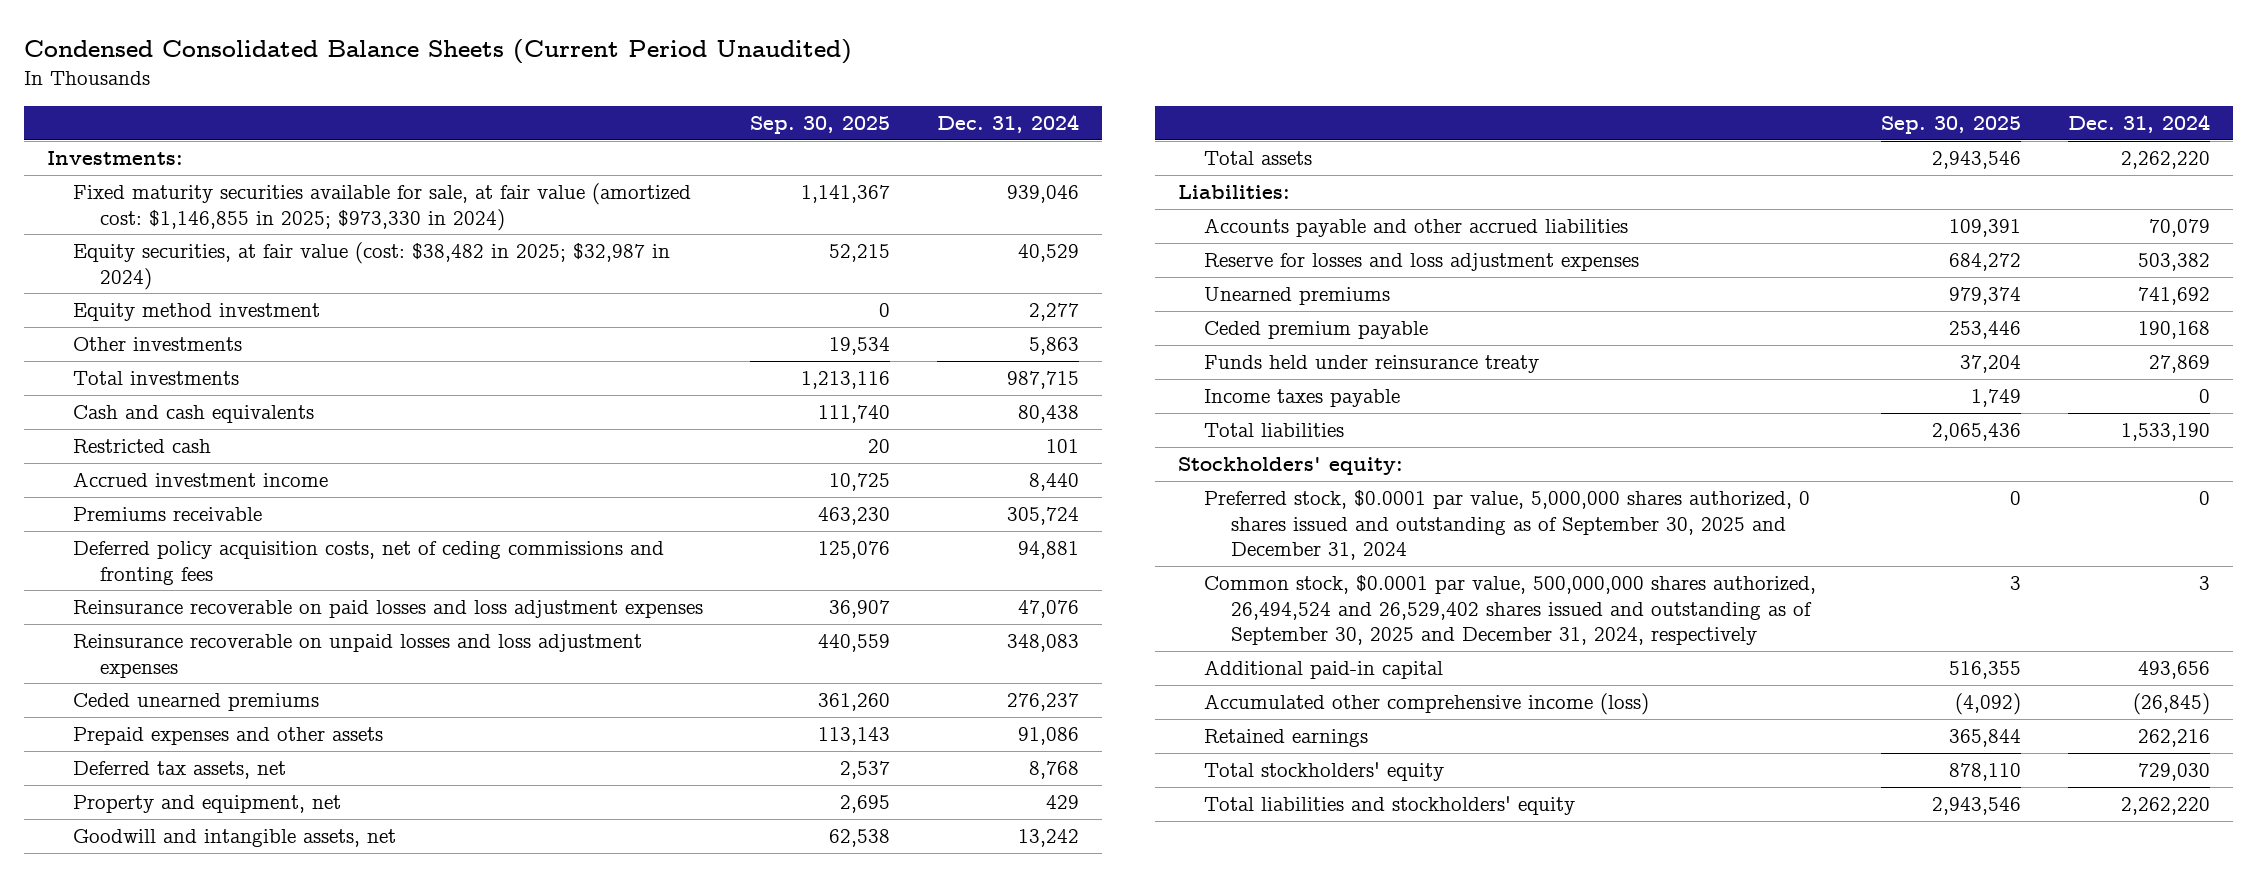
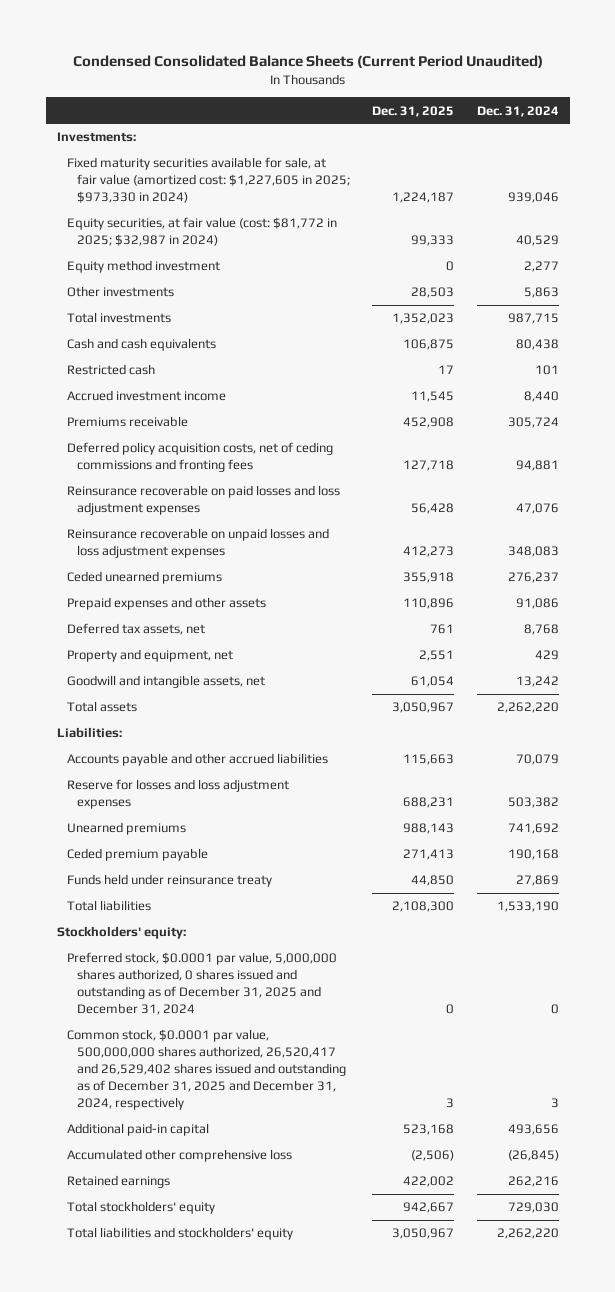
[750,116,891,135] Sep. 30, 2025 -> none
none -> [372,105,455,117] Dec. 31, 2025
[73,183,692,231] Fixed maturity securities available for sale, at fair value (amortized cost: $1,146,855 in 2025; $973,330 in 2024) -> [66,157,350,204] Fixed maturity securities available for sale, at fair value (amortized cost: $1,227,605 in 2025; $973,330 in 2024)
[73,242,671,290] Equity securities, at fair value (cost: $38,482 in 2025; $32,987 in 2024) -> [66,217,337,247] Equity securities, at fair value (cost: $81,772 in 2025; $32,987 in 2024)
[1204,389,1401,408] Income taxes payable -> none
[1204,490,1811,561] Preferred stock, $0.0001 par value, 5,000,000 shares authorized, 0 shares issued and outstanding as of September 30, 2025 and December 31, 2024 -> [66,952,337,1016] Preferred stock, $0.0001 par value, 5,000,000 shares authorized, 0 shares issued and outstanding as of December 31, 2025 and December 31, 2024
[1204,575,1817,646] Common stock, $0.0001 par value, 500,000,000 shares authorized, 26,494,524 and 26,529,402 shares issued and outstanding as of September 30, 2025 and December 31, 2024, respectively -> [66,1029,346,1111] Common stock, $0.0001 par value, 500,000,000 shares authorized, 26,520,417 and 26,529,402 shares issued and outstanding as of December 31, 2025 and December 31, 2024, respectively
[1204,693,1650,716] Accumulated other comprehensive income (loss) -> [66,1149,292,1163] Accumulated other comprehensive loss

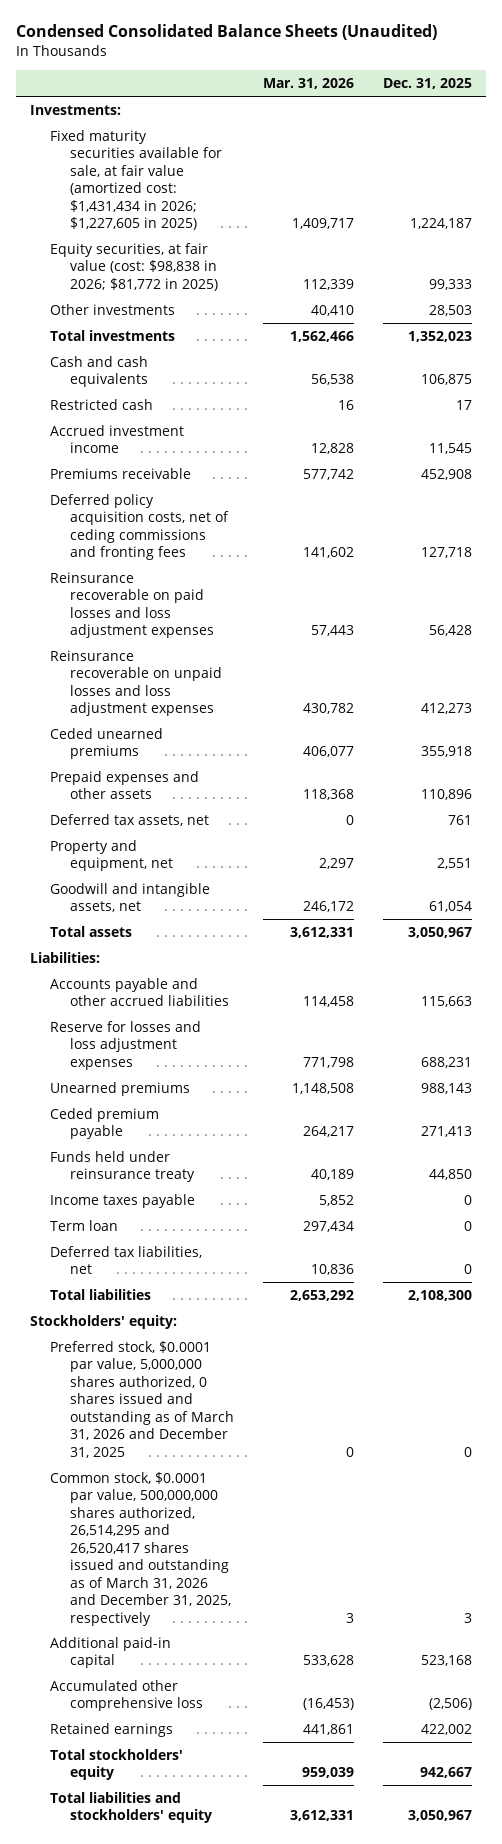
[72,55,543,69] Condensed Consolidated Balance Sheets (Current Period Unaudited) -> [15,24,437,41] Condensed Consolidated Balance Sheets (Unaudited)
[476,105,559,117] Dec. 31, 2024 -> none
none -> [262,78,354,90] Mar. 31, 2026
[66,260,220,274] Equity method investment -> none
[66,157,350,204] Fixed maturity securities available for sale, at fair value (amortized cost: $1,227,605 in 2025; $973,330 in 2024) -> [49,129,222,231] Fixed maturity securities available for sale, at fair value (amortized cost: $1,431,434 in 2026; $1,227,605 in 2025)
[66,217,337,247] Equity securities, at fair value (cost: $81,772 in 2025; $32,987 in 2024) -> [49,242,218,291] Equity securities, at fair value (cost: $98,838 in 2026; $81,772 in 2025)
none -> [49,1193,195,1208] Income taxes payable
none -> [49,1219,118,1231] Term loan
none -> [49,1245,202,1275] Deferred tax liabilities, net
[66,952,337,1016] Preferred stock, $0.0001 par value, 5,000,000 shares authorized, 0 shares issued and outstanding as of December 31, 2025 and December 31, 2024 -> [49,1340,234,1458] Preferred stock, $0.0001 par value, 5,000,000 shares authorized, 0 shares issued and outstanding as of March 31, 2026 and December 31, 2025
[66,1029,346,1111] Common stock, $0.0001 par value, 500,000,000 shares authorized, 26,520,417 and 26,529,402 shares issued and outstanding as of December 31, 2025 and December 31, 2024, respectively -> [49,1471,231,1626] Common stock, $0.0001 par value, 500,000,000 shares authorized, 26,514,295 and 26,520,417 shares issued and outstanding as of March 31, 2026 and December 31, 2025, respectively

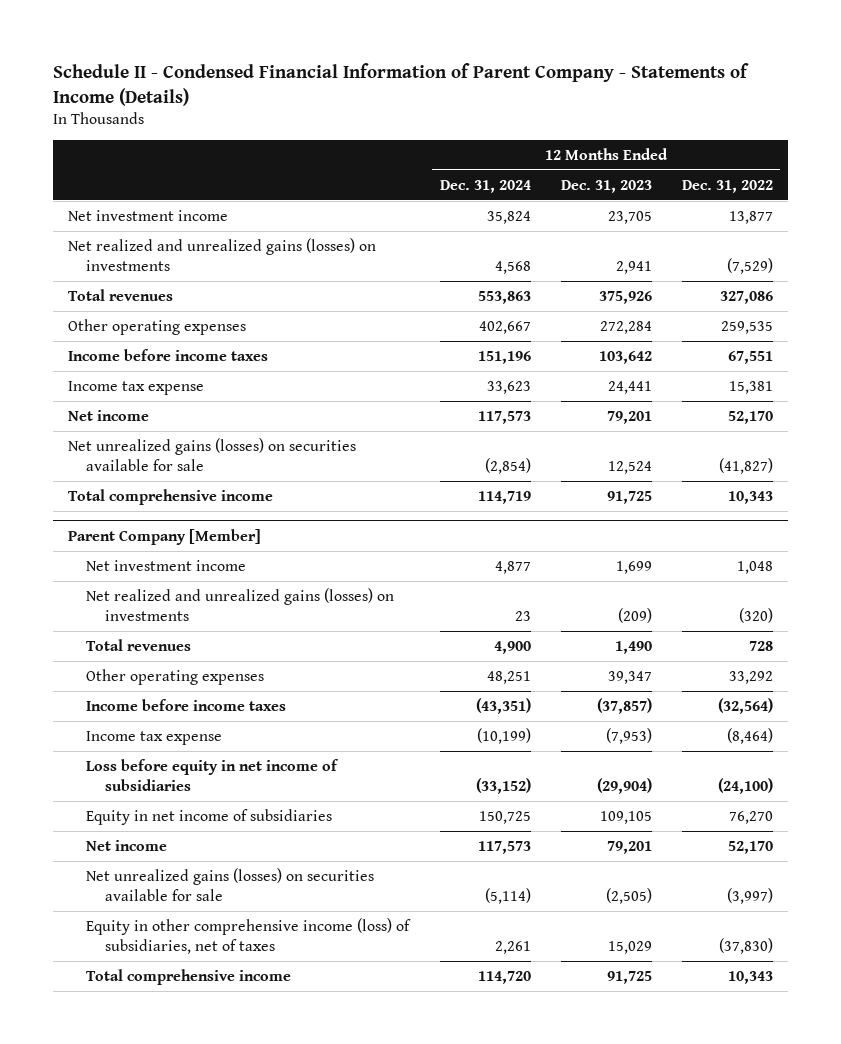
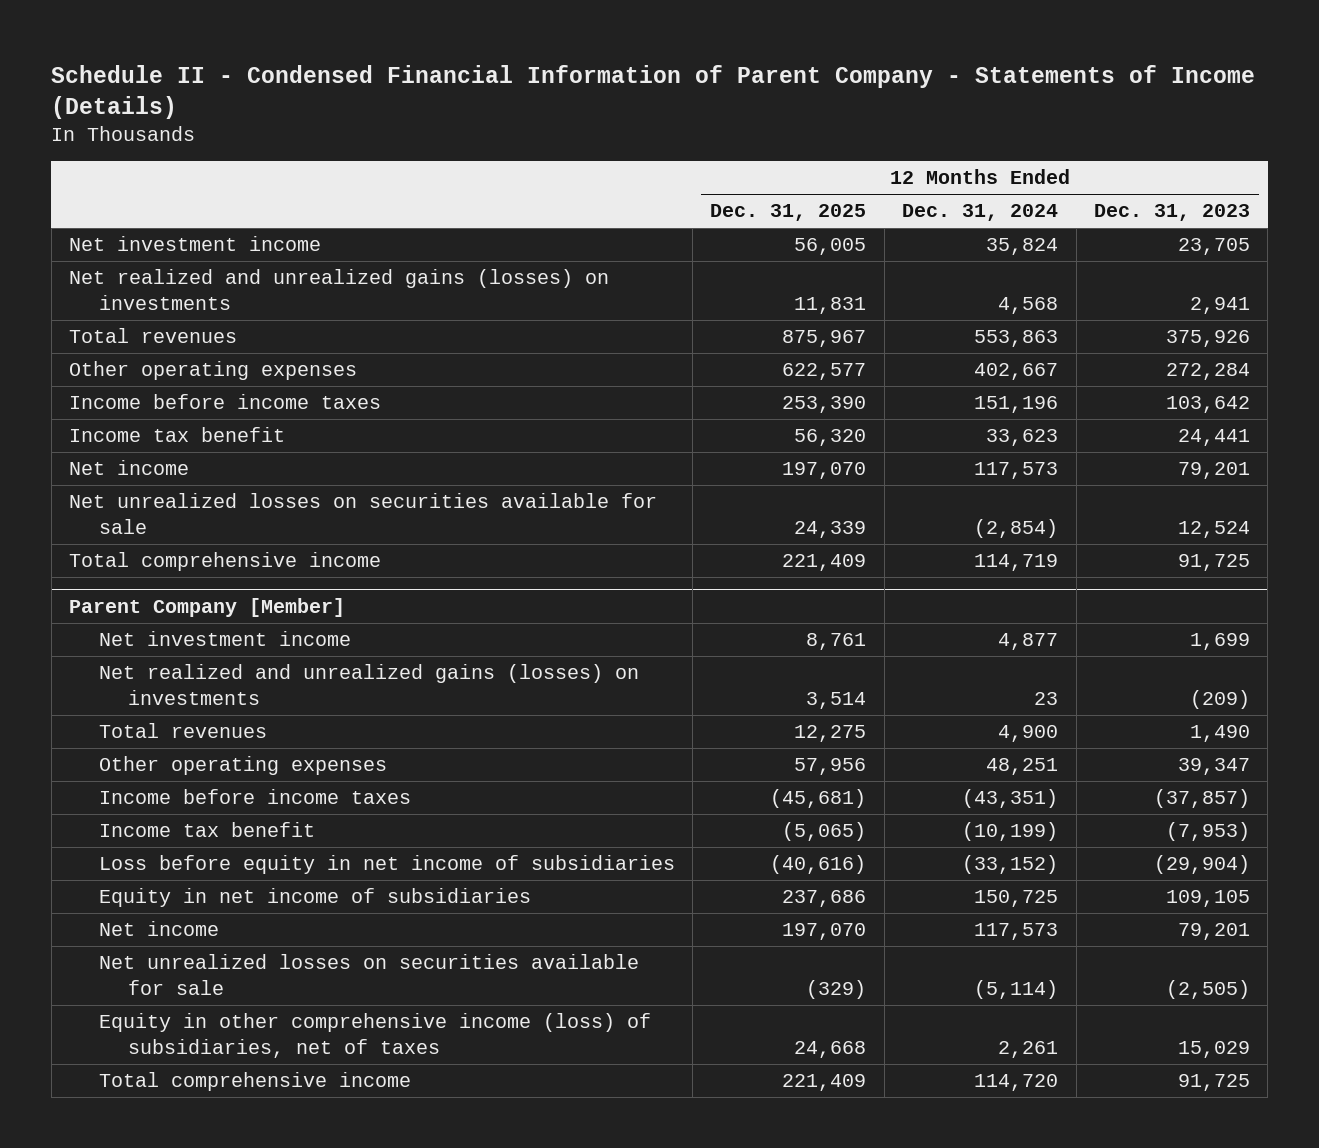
[681,179,773,193] Dec. 31, 2022 -> none
none -> [710,204,867,222] Dec. 31, 2025
[68,380,205,395] Income tax expense -> [69,427,286,443] Income tax benefit
[68,437,357,471] Net unrealized gains (losses) on securities available for sale -> [69,493,658,534] Net unrealized losses on securities available for sale
[86,730,223,745] Income tax expense -> [98,822,315,838] Income tax benefit
[86,867,375,901] Net unrealized gains (losses) on securities available for sale -> [98,954,639,995] Net unrealized losses on securities available for sale

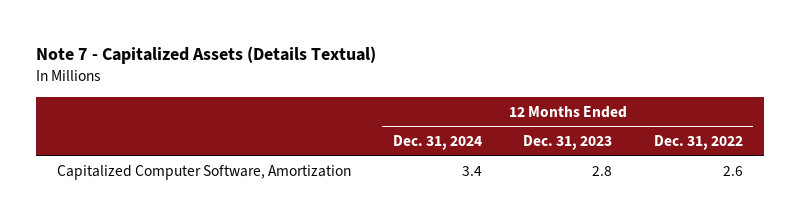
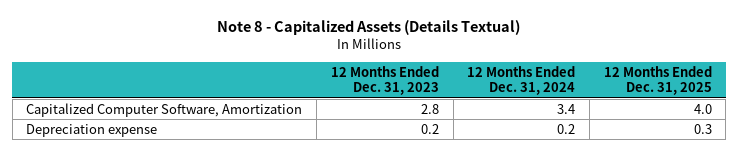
[36,46,377,65] Note 7 - Capitalized Assets (Details Textual) -> [217,19,521,35] Note 8 - Capitalized Assets (Details Textual)
[654,134,744,150] Dec. 31, 2022 -> none
none -> [603,65,712,96] 12 Months Ended Dec. 31, 2025
none -> [26,123,158,137] Depreciation expense

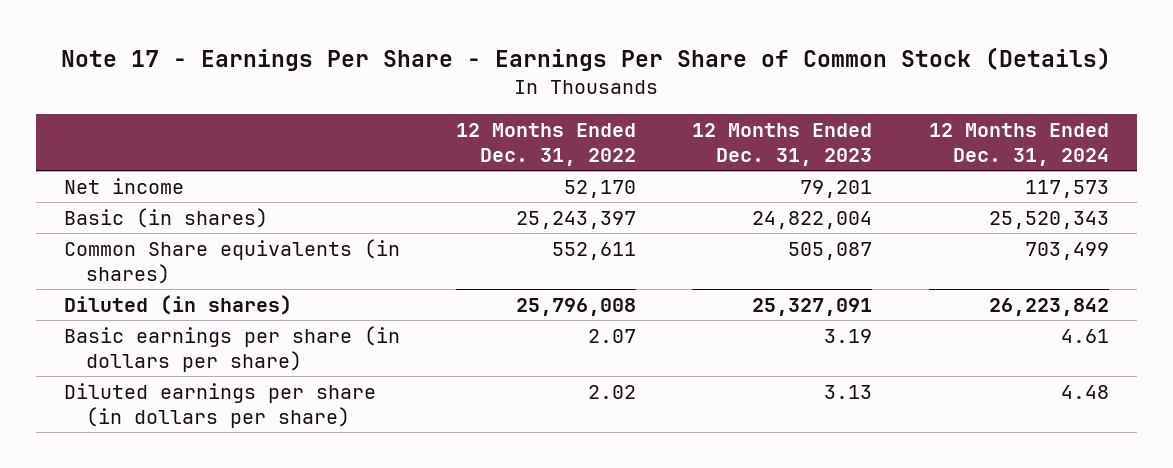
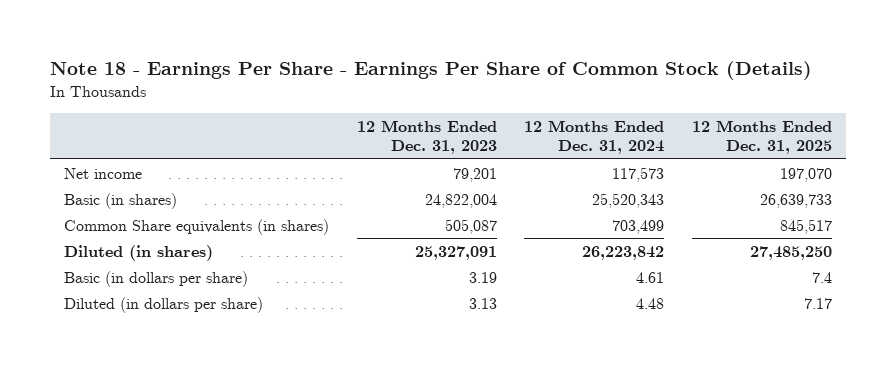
[61,47,1112,72] Note 17 - Earnings Per Share - Earnings Per Share of Common Stock (Details) -> [50,61,813,81] Note 18 - Earnings Per Share - Earnings Per Share of Common Stock (Details)
[456,122,637,167] 12 Months Ended Dec. 31, 2022 -> none
none -> [691,119,832,155] 12 Months Ended Dec. 31, 2025
[64,325,401,373] Basic earnings per share (in dollars per share) -> [64,270,249,287] Basic (in dollars per share)
[64,382,377,429] Diluted earnings per share (in dollars per share) -> [64,296,264,313] Diluted (in dollars per share)

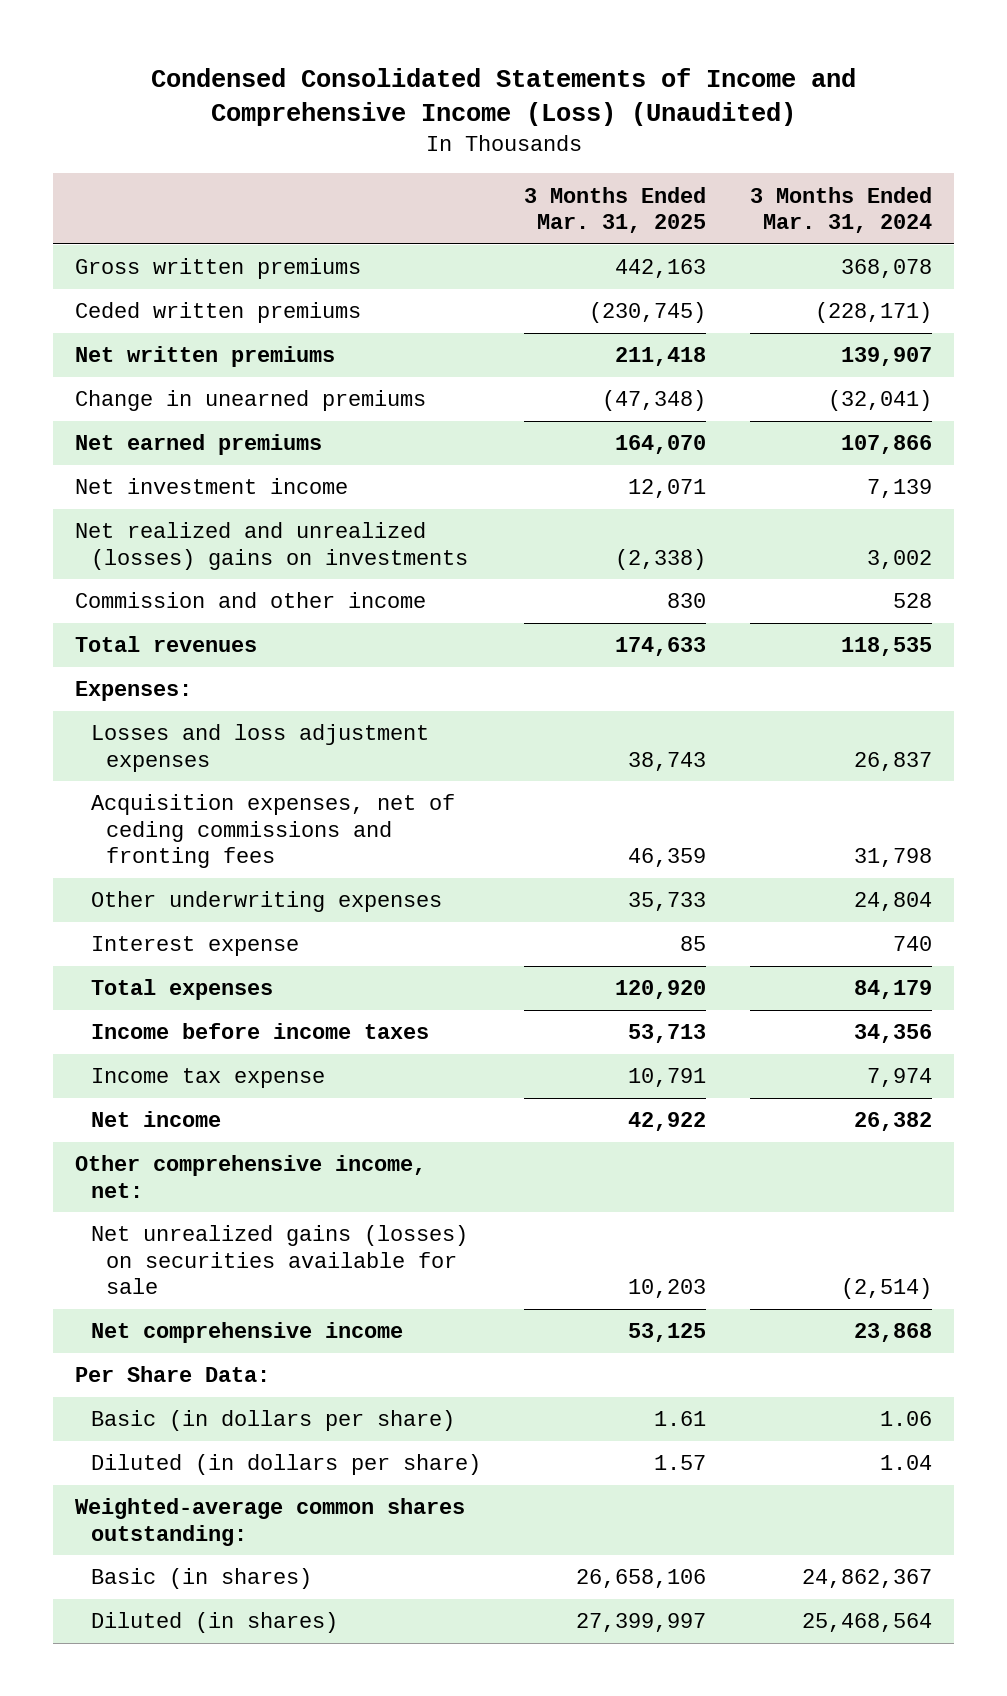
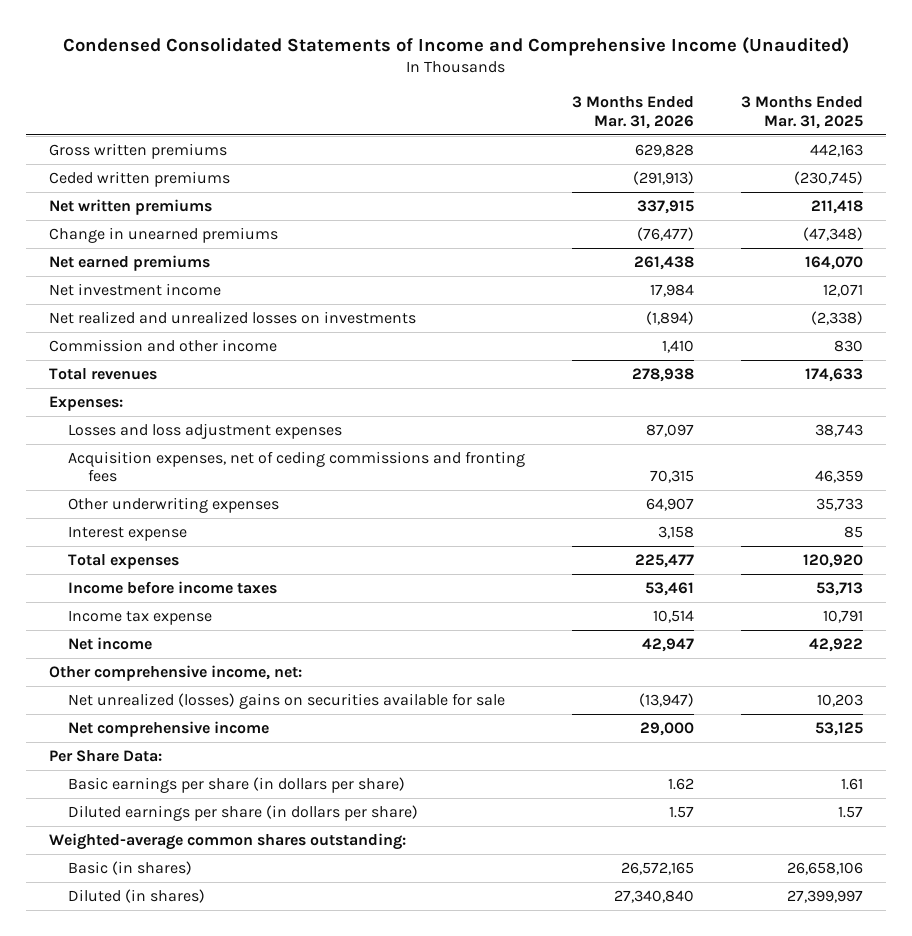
[150,68,856,127] Condensed Consolidated Statements of Income and Comprehensive Income (Loss) (Unaudited) -> [62,36,849,56] Condensed Consolidated Statements of Income and Comprehensive Income (Unaudited)
[750,186,933,234] 3 Months Ended Mar. 31, 2024 -> none
none -> [572,96,695,129] 3 Months Ended Mar. 31, 2026
[74,522,468,570] Net realized and unrealized (losses) gains on investments -> [49,310,417,324] Net realized and unrealized losses on investments
[90,1225,468,1295] Net unrealized gains (losses) on securities available for sale -> [68,692,506,709] Net unrealized (losses) gains on securities available for sale
[90,1410,455,1432] Basic (in dollars per share) -> [68,776,406,793] Basic earnings per share (in dollars per share)
[90,1454,481,1476] Diluted (in dollars per share) -> [68,804,419,821] Diluted earnings per share (in dollars per share)

